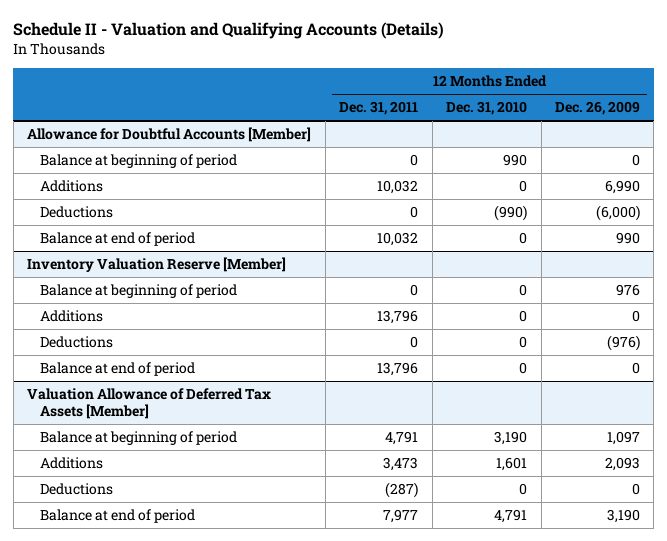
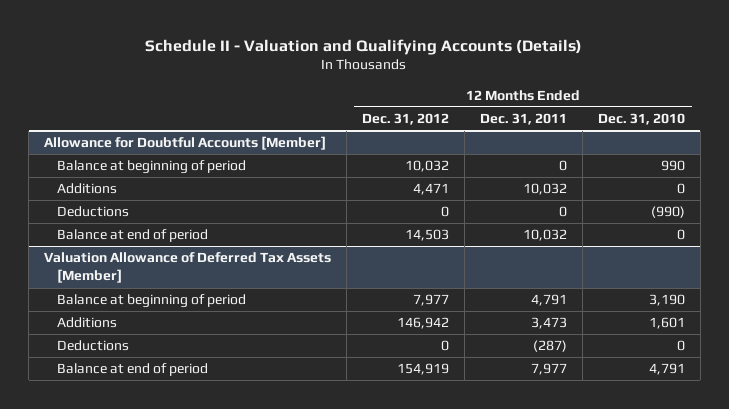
[554,101,640,116] Dec. 26, 2009 -> none
none -> [362,113,450,126] Dec. 31, 2012
[27,257,287,273] Inventory Valuation Reserve [Member] -> none
[40,284,238,299] Balance at beginning of period -> none
[40,310,104,323] Additions -> none
[40,336,114,349] Deductions -> none
[40,362,196,377] Balance at end of period -> none

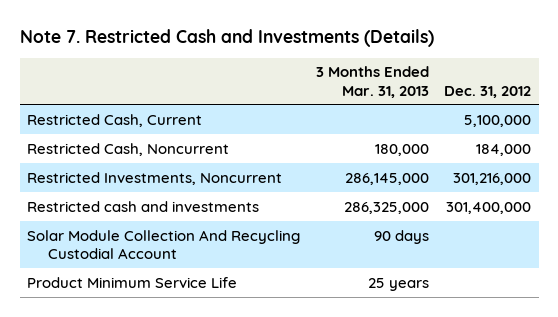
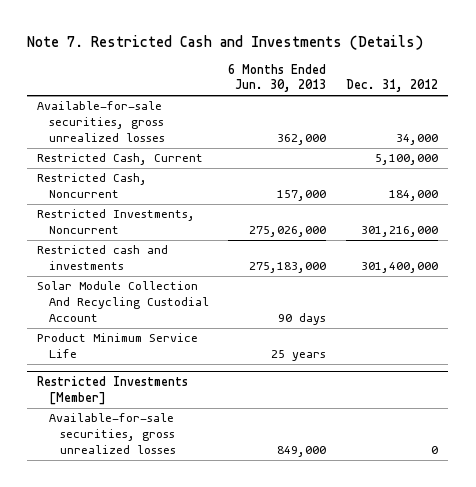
[315,66,429,98] 3 Months Ended Mar. 31, 2013 -> none
none -> [228,63,327,93] 6 Months Ended Jun. 30, 2013
none -> [37,101,165,143] Available-for-sale securities, gross unrealized losses
none -> [37,376,189,406] Restricted Investments [Member]
none -> [48,413,176,455] Available-for-sale securities, gross unrealized losses

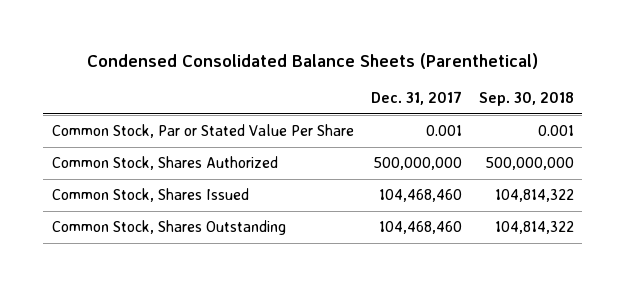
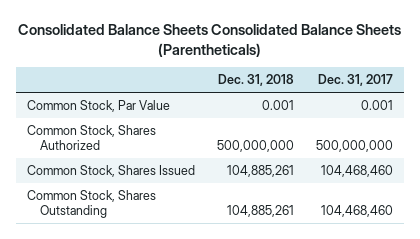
[86,52,538,69] Condensed Consolidated Balance Sheets (Parenthetical) -> [17,24,401,57] Consolidated Balance Sheets Consolidated Balance Sheets (Parentheticals)
[478,92,574,107] Sep. 30, 2018 -> none
none -> [217,74,294,87] Dec. 31, 2018
[51,124,354,139] Common Stock, Par or Stated Value Per Share -> [26,99,170,112] Common Stock, Par Value

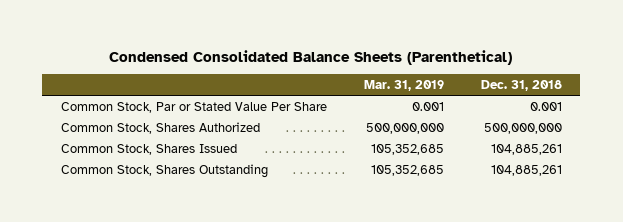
[17,24,401,57] Consolidated Balance Sheets Consolidated Balance Sheets (Parentheticals) -> [109,49,513,65] Condensed Consolidated Balance Sheets (Parenthetical)
[317,74,393,87] Dec. 31, 2017 -> none
none -> [363,80,444,92] Mar. 31, 2019
[26,99,170,112] Common Stock, Par Value -> [60,101,327,113] Common Stock, Par or Stated Value Per Share

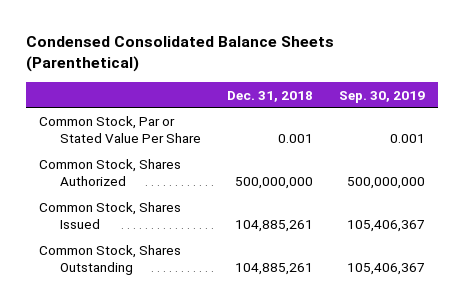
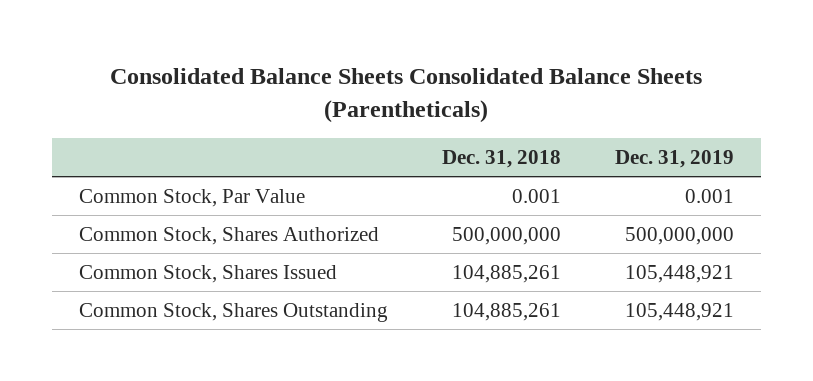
[25,36,334,73] Condensed Consolidated Balance Sheets (Parenthetical) -> [110,68,703,123] Consolidated Balance Sheets Consolidated Balance Sheets (Parentheticals)
[338,90,425,103] Sep. 30, 2019 -> none
none -> [615,150,735,169] Dec. 31, 2019
[38,115,201,144] Common Stock, Par or Stated Value Per Share -> [78,189,305,208] Common Stock, Par Value

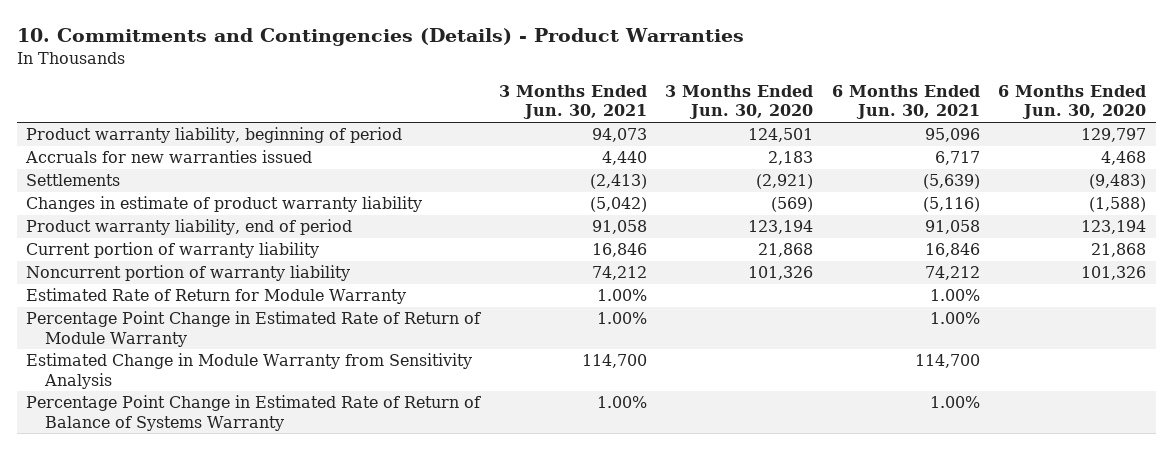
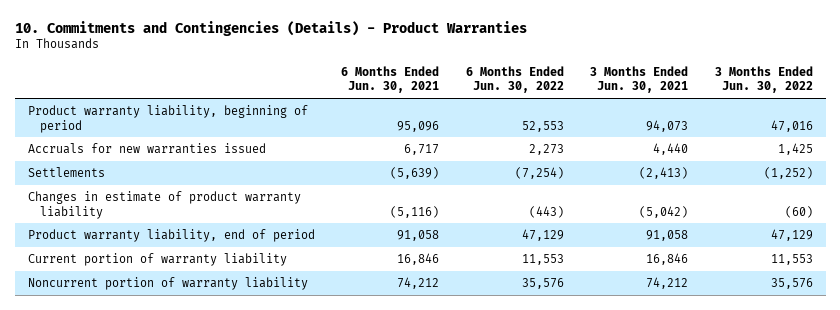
[665,85,814,120] 3 Months Ended Jun. 30, 2020 -> none
[998,85,1147,120] 6 Months Ended Jun. 30, 2020 -> none
none -> [465,65,564,94] 6 Months Ended Jun. 30, 2022
none -> [714,65,813,94] 3 Months Ended Jun. 30, 2022
[25,288,406,305] Estimated Rate of Return for Module Warranty -> none
[25,311,481,347] Percentage Point Change in Estimated Rate of Return of Module Warranty -> none
[25,353,472,389] Estimated Change in Module Warranty from Sensitivity Analysis -> none
[25,395,481,431] Percentage Point Change in Estimated Rate of Return of Balance of Systems Warranty -> none

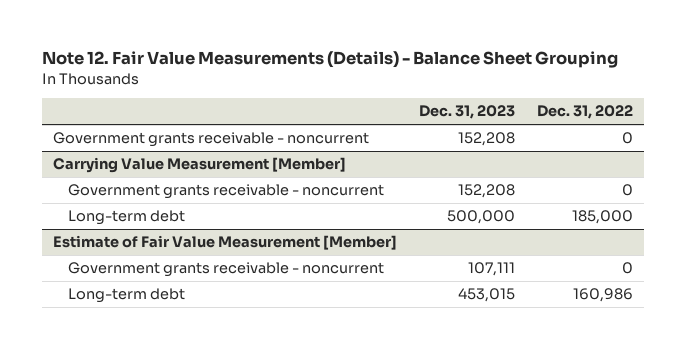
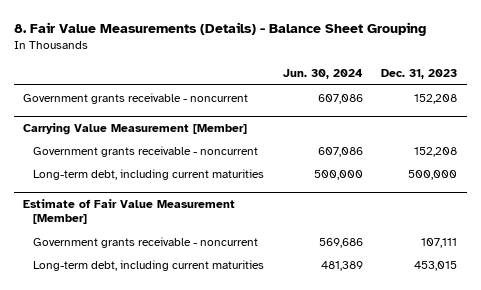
[41,51,618,69] Note 12. Fair Value Measurements (Details) - Balance Sheet Grouping -> [14,22,427,37] 8. Fair Value Measurements (Details) - Balance Sheet Grouping
[537,105,634,120] Dec. 31, 2022 -> none
none -> [282,69,363,80] Jun. 30, 2024
[68,210,186,226] Long-term debt -> [33,168,265,180] Long-term debt, including current maturities
[68,288,186,304] Long-term debt -> [33,259,265,271] Long-term debt, including current maturities

